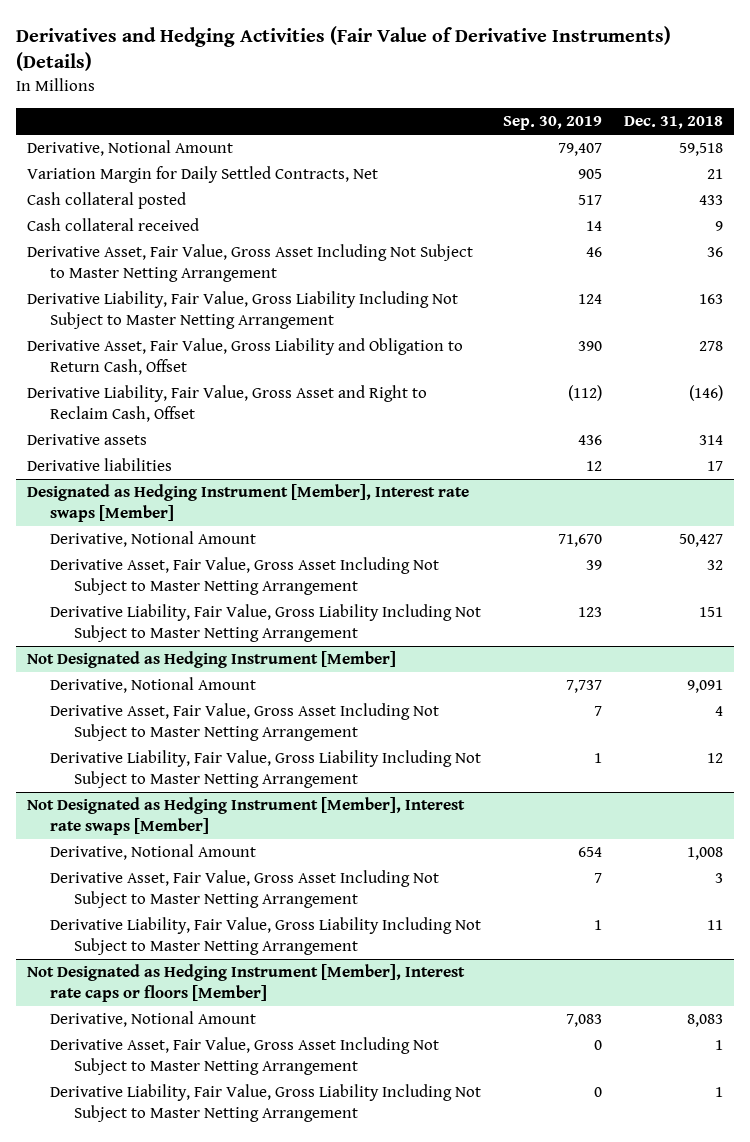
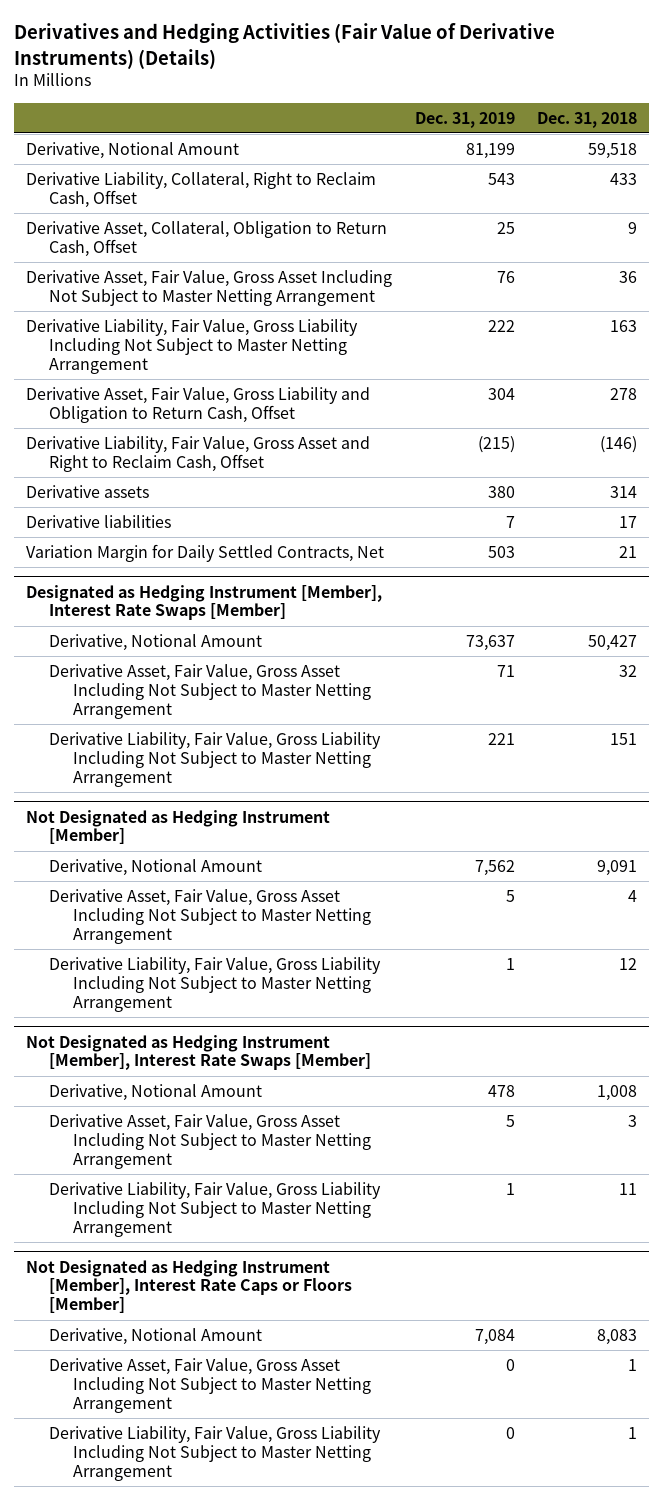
[503,116,603,131] Sep. 30, 2019 -> none
none -> [414,111,515,128] Dec. 31, 2019
[26,192,186,210] Cash collateral posted -> [25,172,376,208] Derivative Liability, Collateral, Right to Reclaim Cash, Offset
[26,218,199,232] Cash collateral received -> [25,221,387,257] Derivative Asset, Collateral, Obligation to Return Cash, Offset
[26,166,378,184] Variation Margin for Daily Settled Contracts, Net -> [25,544,384,563] Variation Margin for Daily Settled Contracts, Net
[26,484,469,523] Designated as Hedging Instrument [Member], Interest rate swaps [Member] -> [25,584,382,621] Designated as Hedging Instrument [Member], Interest Rate Swaps [Member]
[26,797,465,836] Not Designated as Hedging Instrument [Member], Interest rate swaps [Member] -> [25,1034,372,1071] Not Designated as Hedging Instrument [Member], Interest Rate Swaps [Member]
[26,964,465,1003] Not Designated as Hedging Instrument [Member], Interest rate caps or floors [Member] -> [25,1259,353,1314] Not Designated as Hedging Instrument [Member], Interest Rate Caps or Floors [Member]

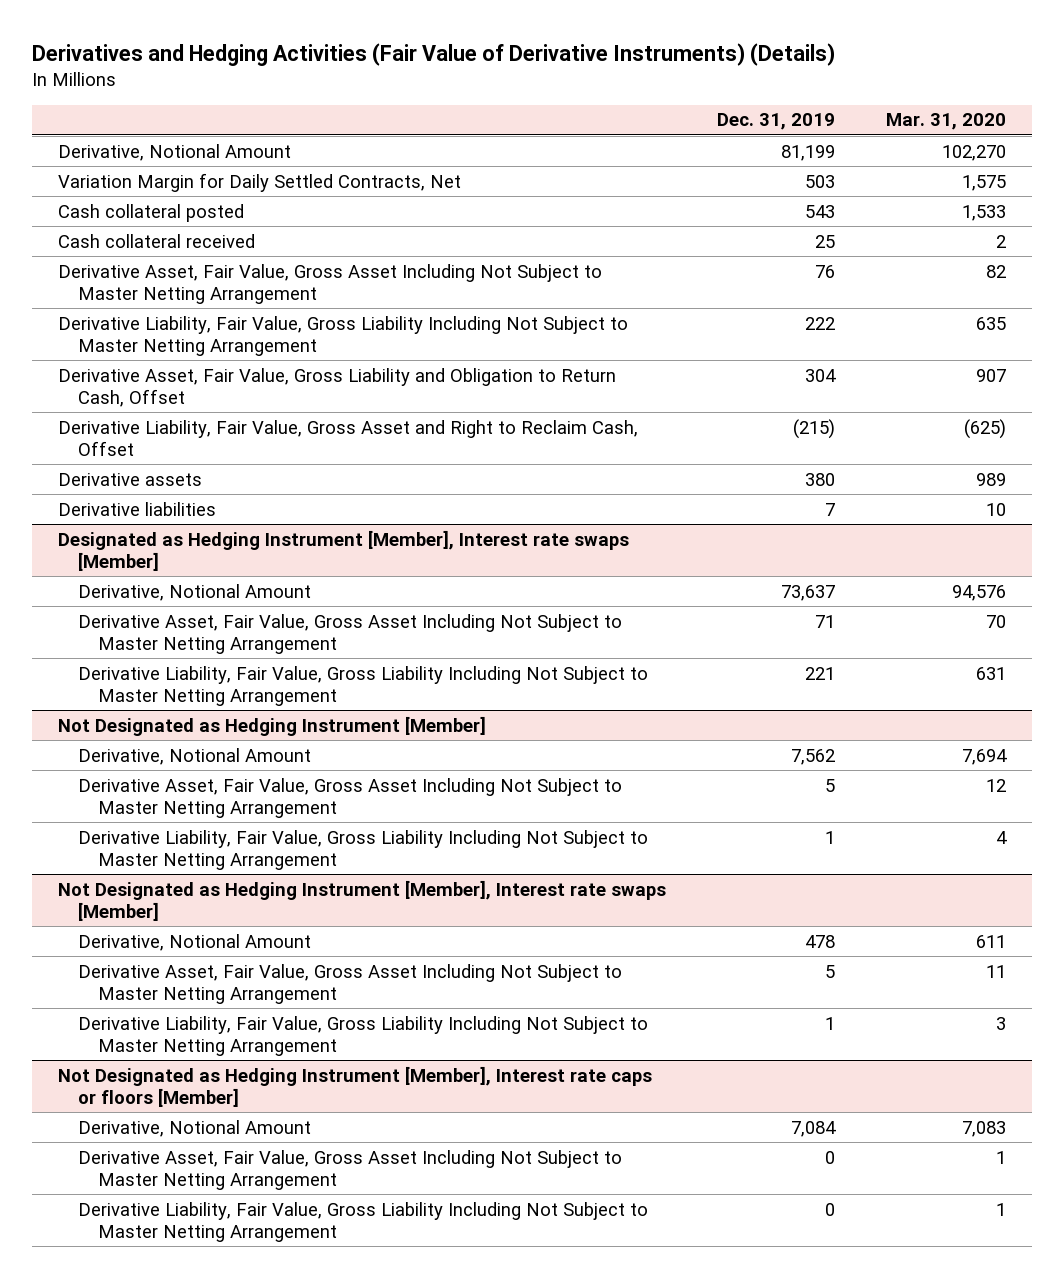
[537,111,638,128] Dec. 31, 2018 -> none
none -> [886,113,1007,131] Mar. 31, 2020
[25,544,384,563] Variation Margin for Daily Settled Contracts, Net -> [57,172,461,192] Variation Margin for Daily Settled Contracts, Net
[25,172,376,208] Derivative Liability, Collateral, Right to Reclaim Cash, Offset -> [57,203,244,222] Cash collateral posted
[25,221,387,257] Derivative Asset, Collateral, Obligation to Return Cash, Offset -> [57,233,255,248] Cash collateral received
[25,584,382,621] Designated as Hedging Instrument [Member], Interest Rate Swaps [Member] -> [57,529,629,571] Designated as Hedging Instrument [Member], Interest rate swaps [Member]
[25,1034,372,1071] Not Designated as Hedging Instrument [Member], Interest Rate Swaps [Member] -> [57,879,666,921] Not Designated as Hedging Instrument [Member], Interest rate swaps [Member]
[25,1259,353,1314] Not Designated as Hedging Instrument [Member], Interest Rate Caps or Floors [Member] -> [57,1065,652,1107] Not Designated as Hedging Instrument [Member], Interest rate caps or floors [Member]

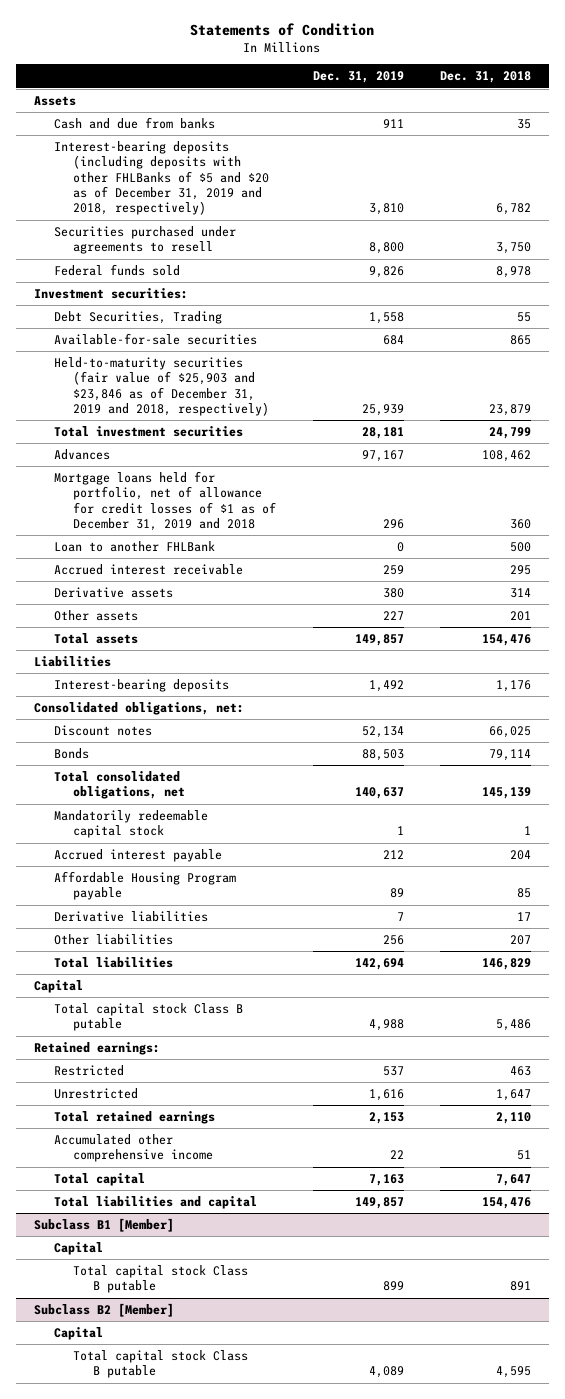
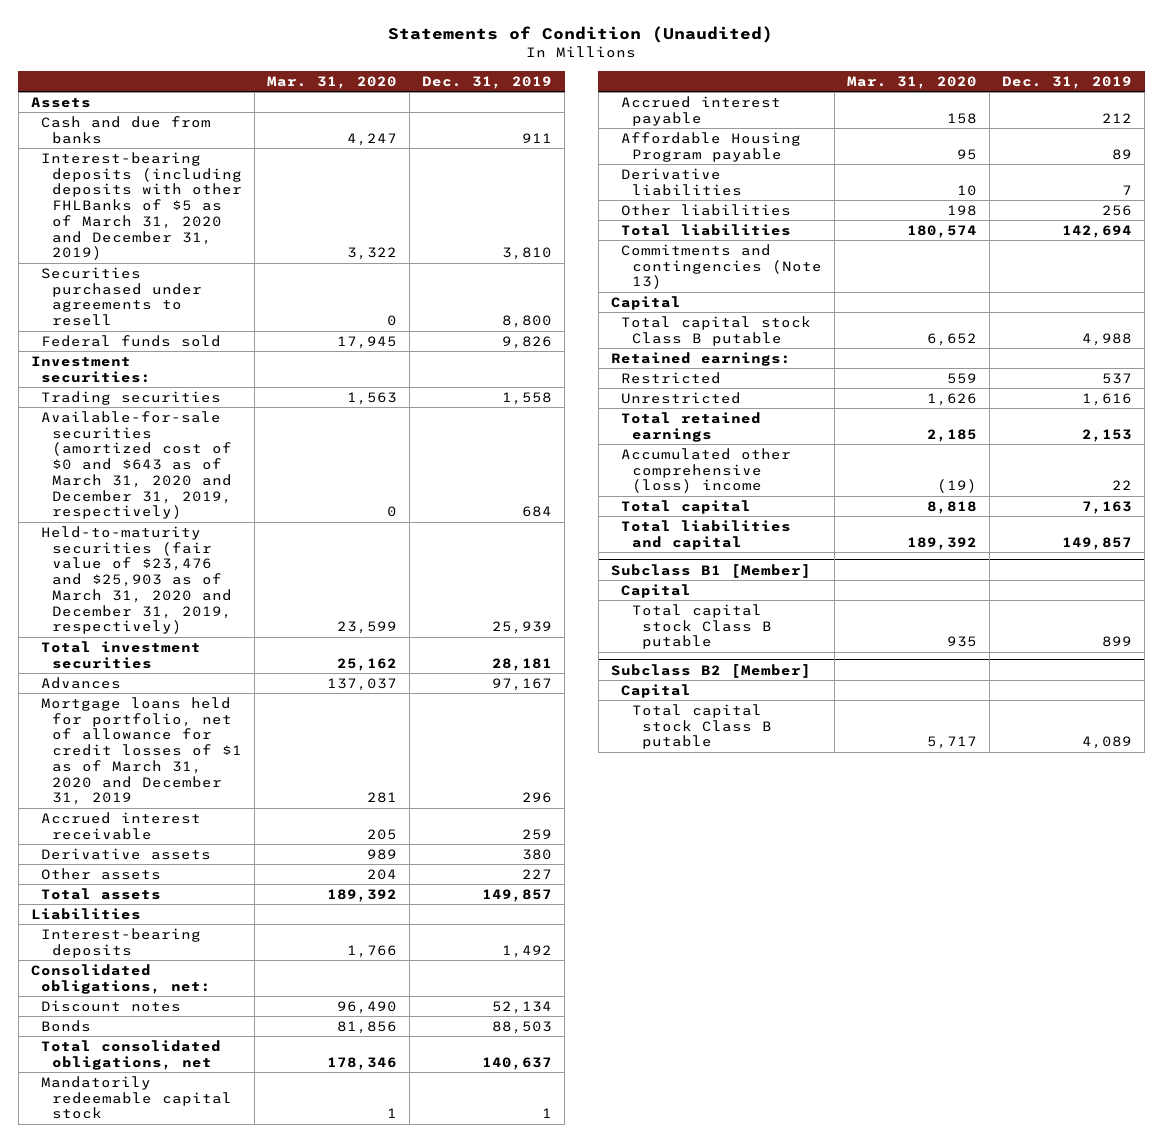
[190,22,375,36] Statements of Condition -> [388,26,774,44] Statements of Condition (Unaudited)
[440,71,532,84] Dec. 31, 2018 -> none
none -> [266,75,397,89] Mar. 31, 2020
[53,141,270,216] Interest-bearing deposits (including deposits with other FHLBanks of $5 and $20 as of December 31, 2019 and 2018, respectively) -> [41,151,242,261] Interest-bearing deposits (including deposits with other FHLBanks of $5 as of March 31, 2020 and December 31, 2019)
[53,311,222,325] Debt Securities, Trading -> [41,390,222,405] Trading securities
[53,333,257,346] Available-for-sale securities -> [41,410,232,520] Available-for-sale securities (amortized cost of $0 and $643 as of March 31, 2020 and December 31, 2019, respectively)
[53,357,270,416] Held-to-maturity securities (fair value of $25,903 and $23,846 as of December 31, 2019 and 2018, respectively) -> [41,525,232,635] Held-to-maturity securities (fair value of $23,476 and $25,903 as of March 31, 2020 and December 31, 2019, respectively)
[53,541,215,553] Loan to another FHLBank -> none
[53,471,277,531] Mortgage loans held for portfolio, net of allowance for credit losses of $1 as of December 31, 2019 and 2018 -> [41,696,242,806] Mortgage loans held for portfolio, net of allowance for credit losses of $1 as of March 31, 2020 and December 31, 2019
none -> [621,243,822,290] Commitments and contingencies (Note 13)
[53,1134,214,1163] Accumulated other comprehensive income -> [621,447,792,494] Accumulated other comprehensive (loss) income

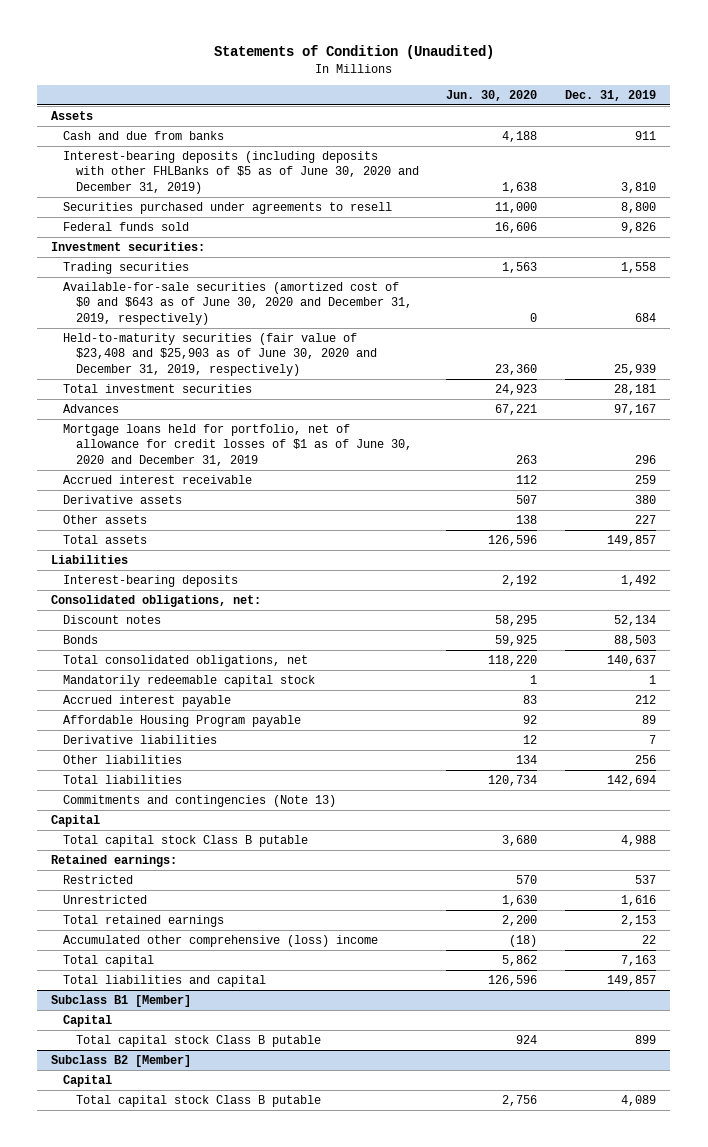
[266,75,397,89] Mar. 31, 2020 -> none
none -> [446,89,538,101] Jun. 30, 2020
[41,151,242,261] Interest-bearing deposits (including deposits with other FHLBanks of $5 as of March 31, 2020 and December 31, 2019) -> [63,150,419,195] Interest-bearing deposits (including deposits with other FHLBanks of $5 as of June 30, 2020 and December 31, 2019)
[41,410,232,520] Available-for-sale securities (amortized cost of $0 and $643 as of March 31, 2020 and December 31, 2019, respectively) -> [63,281,412,326] Available-for-sale securities (amortized cost of $0 and $643 as of June 30, 2020 and December 31, 2019, respectively)
[41,525,232,635] Held-to-maturity securities (fair value of $23,476 and $25,903 as of March 31, 2020 and December 31, 2019, respectively) -> [63,332,377,377] Held-to-maturity securities (fair value of $23,408 and $25,903 as of June 30, 2020 and December 31, 2019, respectively)
[41,696,242,806] Mortgage loans held for portfolio, net of allowance for credit losses of $1 as of March 31, 2020 and December 31, 2019 -> [63,423,412,467] Mortgage loans held for portfolio, net of allowance for credit losses of $1 as of June 30, 2020 and December 31, 2019

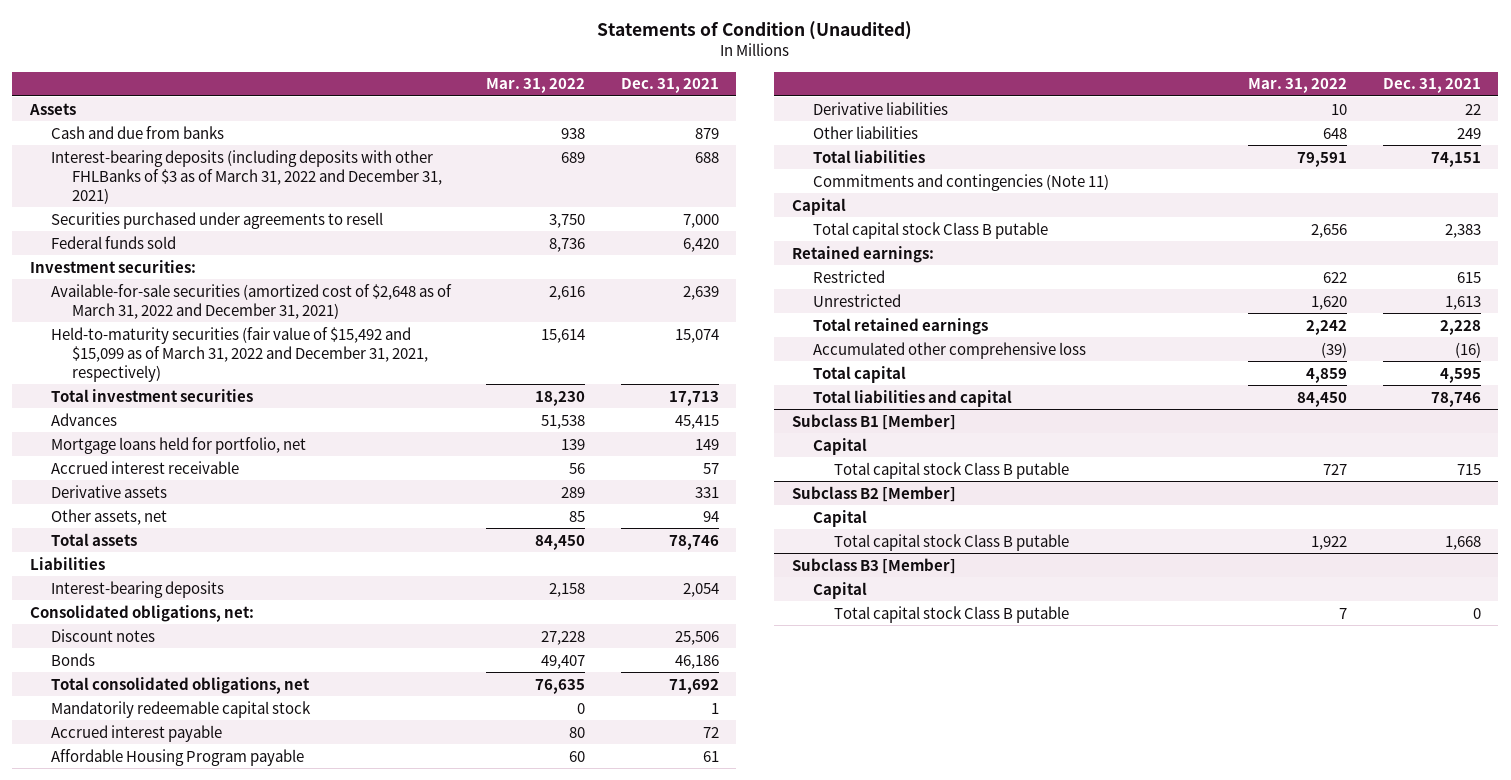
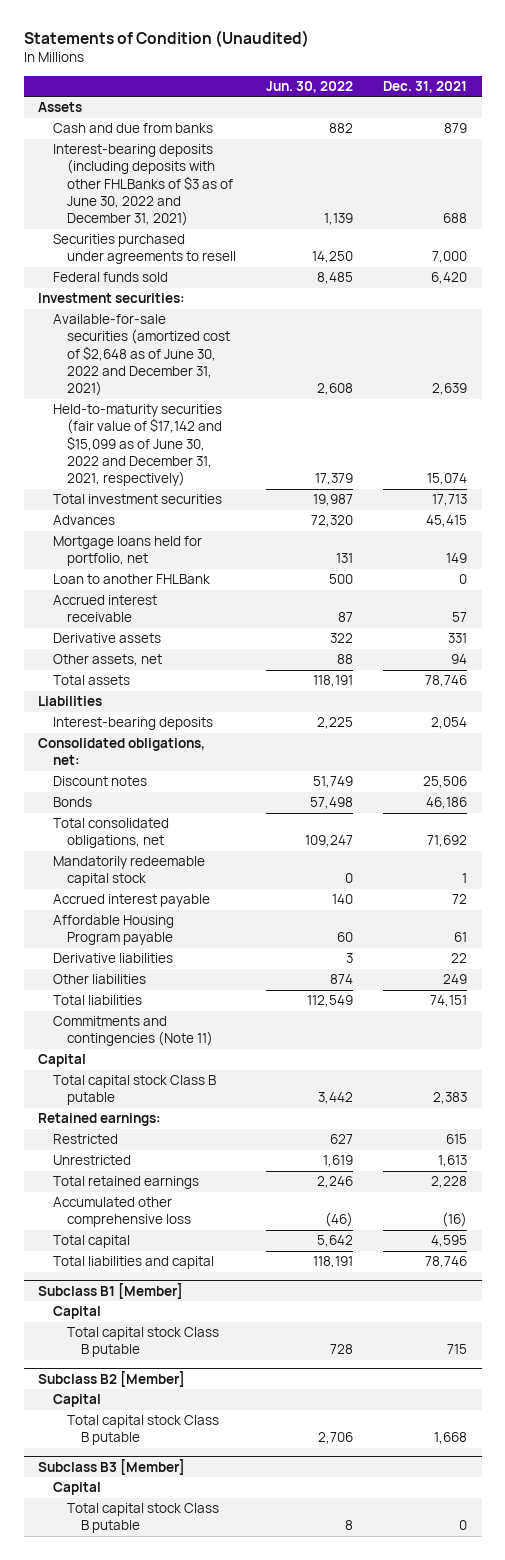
[486,78,586,94] Mar. 31, 2022 -> none
none -> [265,80,353,93] Jun. 30, 2022
[51,149,443,204] Interest-bearing deposits (including deposits with other FHLBanks of $3 as of March 31, 2022 and December 31, 2021) -> [52,144,233,227] Interest-bearing deposits (including deposits with other FHLBanks of $3 as of June 30, 2022 and December 31, 2021)
[51,283,453,319] Available-for-sale securities (amortized cost of $2,648 as of March 31, 2022 and December 31, 2021) -> [52,314,230,397] Available-for-sale securities (amortized cost of $2,648 as of June 30, 2022 and December 31, 2021)
[51,326,429,382] Held-to-maturity securities (fair value of $15,492 and $15,099 as of March 31, 2022 and December 31, 2021, respectively) -> [52,404,222,487] Held-to-maturity securities (fair value of $17,142 and $15,099 as of June 30, 2022 and December 31, 2021, respectively)
none -> [52,574,210,585] Loan to another FHLBank

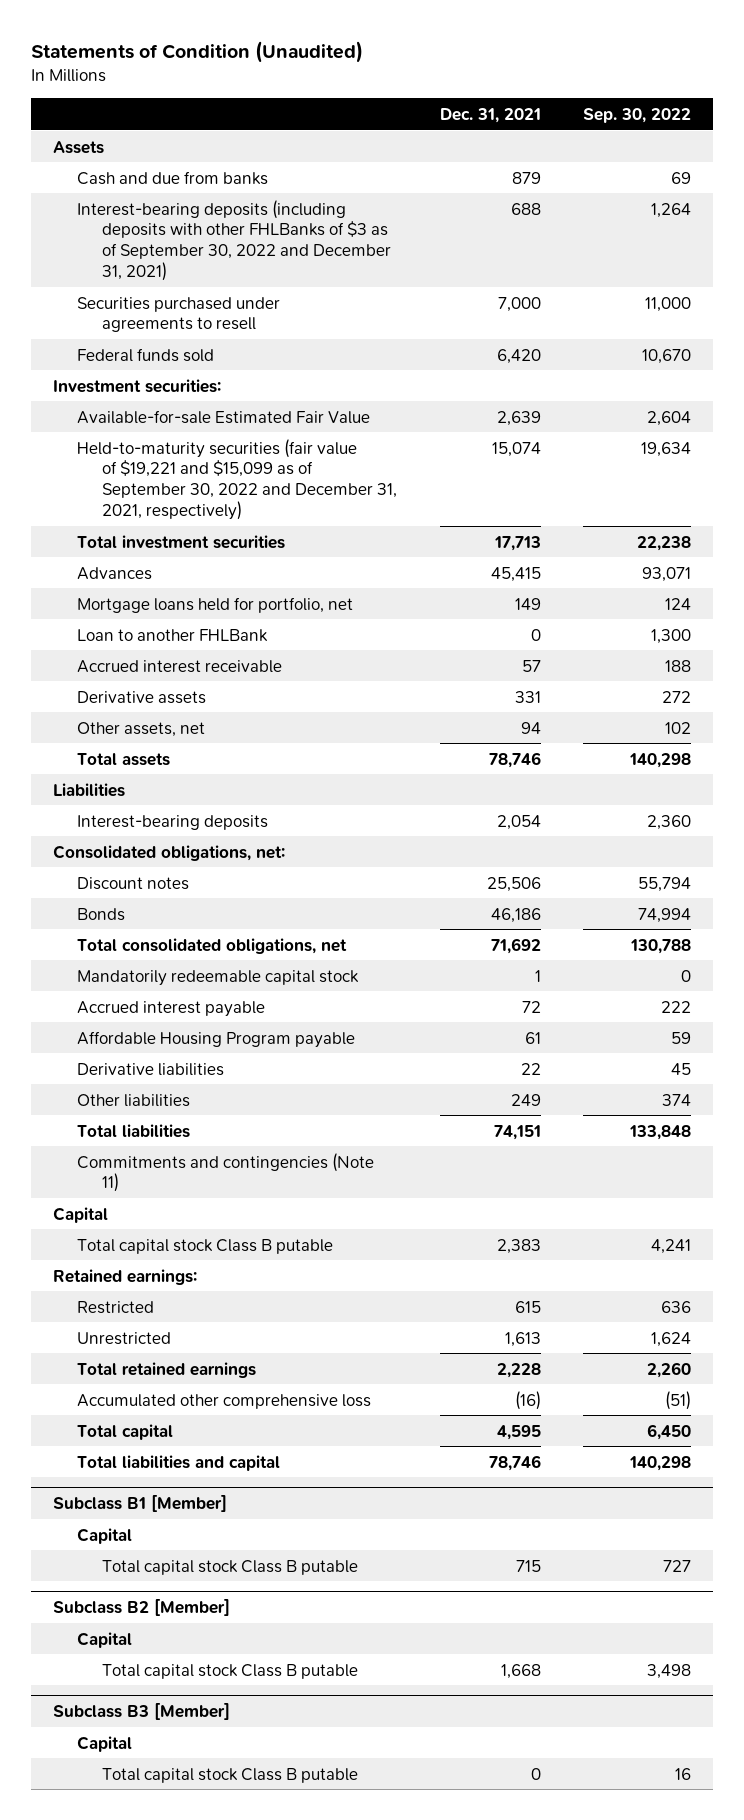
[265,80,353,93] Jun. 30, 2022 -> none
none -> [583,107,692,123] Sep. 30, 2022
[52,144,233,227] Interest-bearing deposits (including deposits with other FHLBanks of $3 as of June 30, 2022 and December 31, 2021) -> [77,199,392,282] Interest-bearing deposits (including deposits with other FHLBanks of $3 as of September 30, 2022 and December 31, 2021)
[52,314,230,397] Available-for-sale securities (amortized cost of $2,648 as of June 30, 2022 and December 31, 2021) -> [77,409,371,424] Available-for-sale Estimated Fair Value
[52,404,222,487] Held-to-maturity securities (fair value of $17,142 and $15,099 as of June 30, 2022 and December 31, 2021, respectively) -> [77,438,398,521] Held-to-maturity securities (fair value of $19,221 and $15,099 as of September 30, 2022 and December 31, 2021, respectively)

